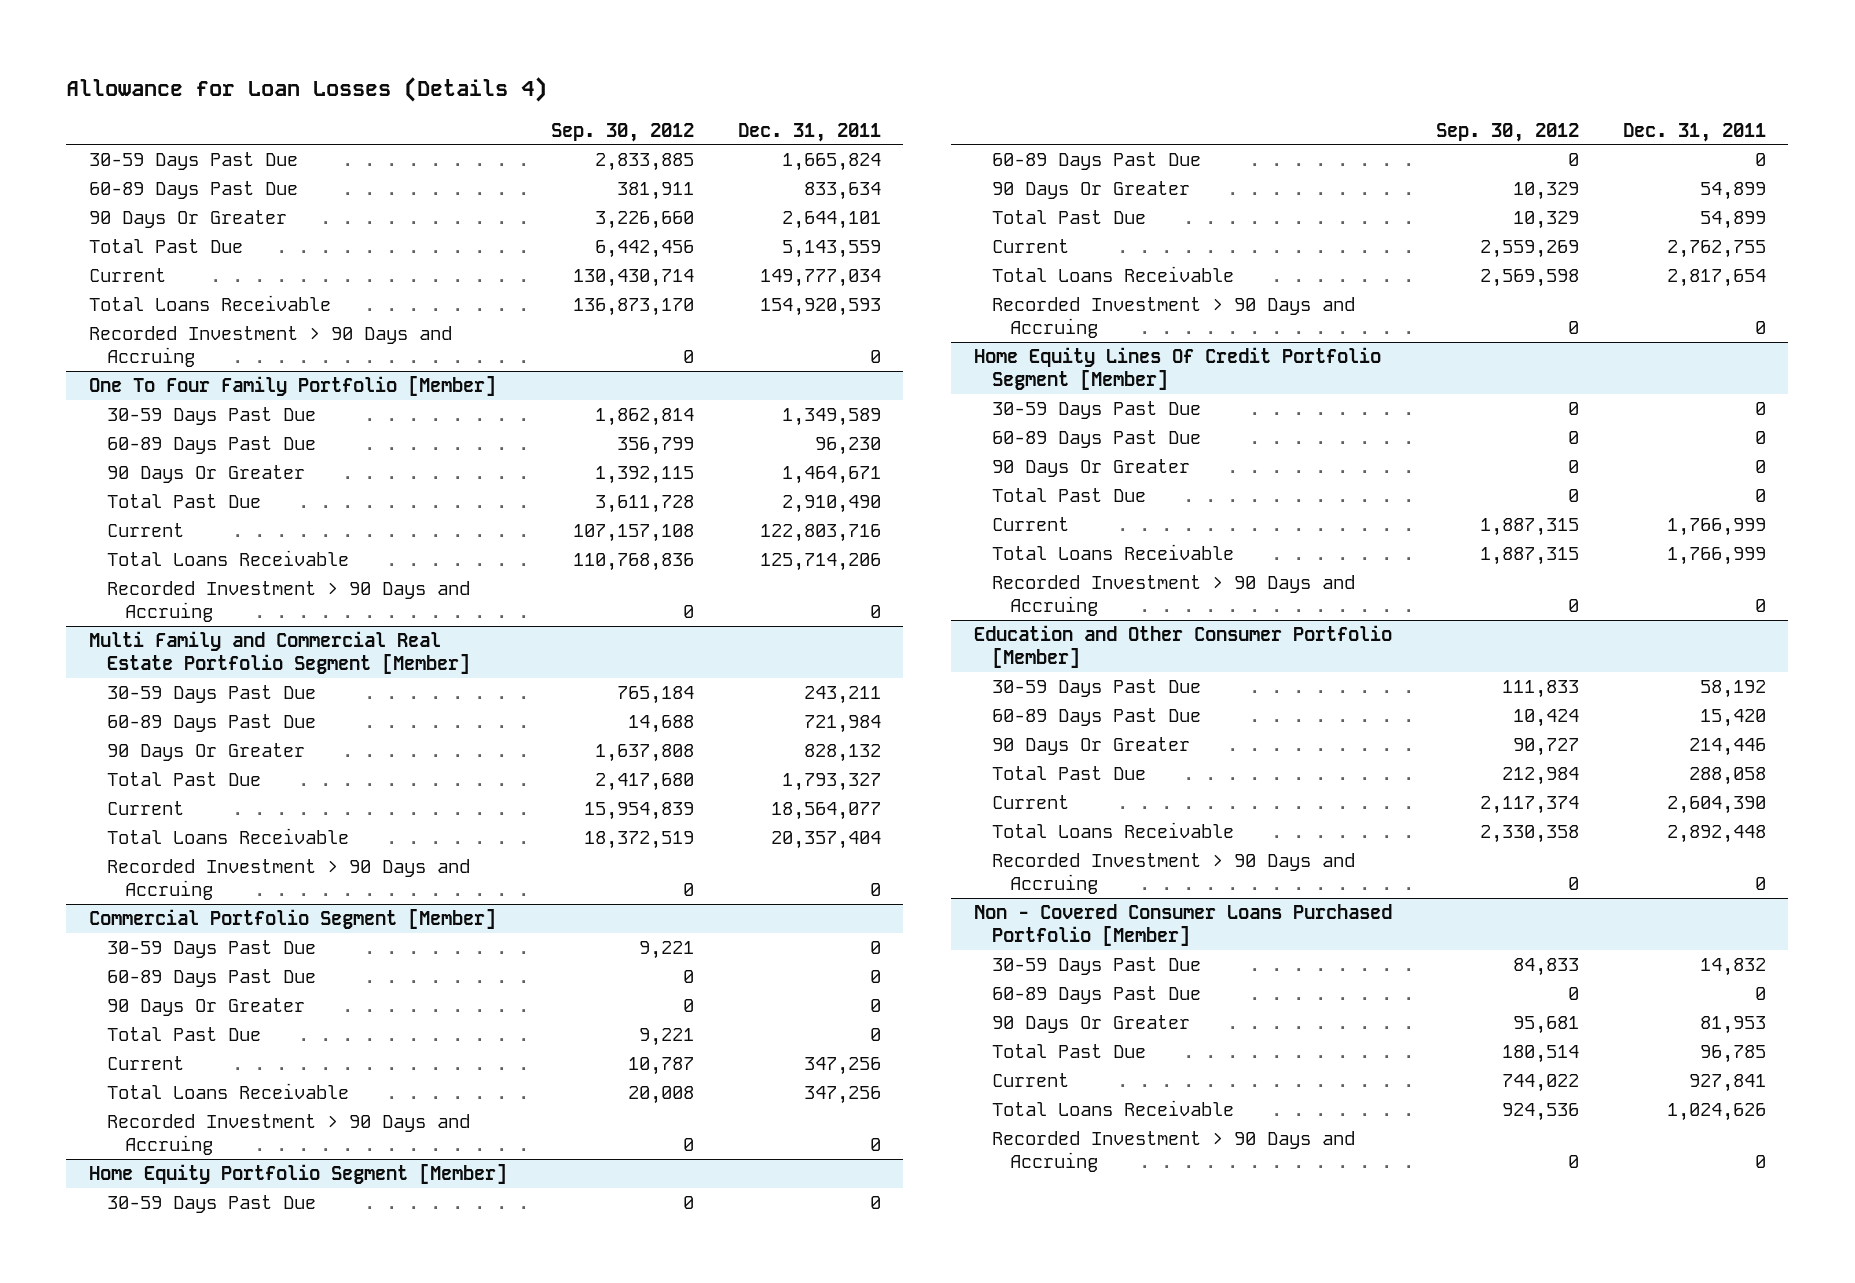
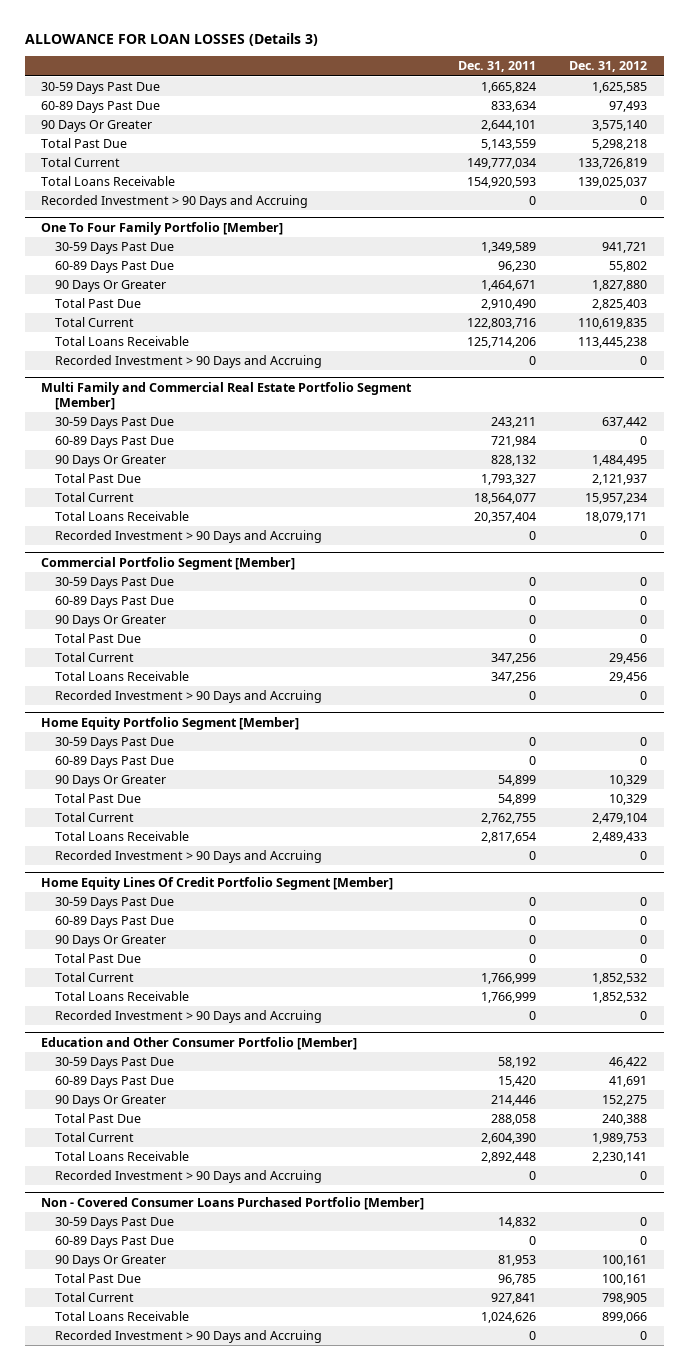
[66,77,548,103] Allowance for Loan Losses (Details 4) -> [24,32,318,46] ALLOWANCE FOR LOAN LOSSES (Details 3)
[550,122,694,142] Sep. 30, 2012 -> none
none -> [568,61,647,73] Dec. 31, 2012
[88,268,166,283] Current -> [41,157,121,168] Total Current
[106,523,184,538] Current -> [54,317,134,328] Total Current
[106,801,184,816] Current -> [54,492,134,503] Total Current
[106,1056,184,1071] Current -> [54,652,134,663] Total Current
[991,239,1069,254] Current -> [54,812,134,823] Total Current
[991,517,1069,532] Current -> [54,972,134,983] Total Current
[991,795,1069,810] Current -> [54,1132,134,1143] Total Current
[991,1073,1069,1088] Current -> [54,1292,134,1303] Total Current

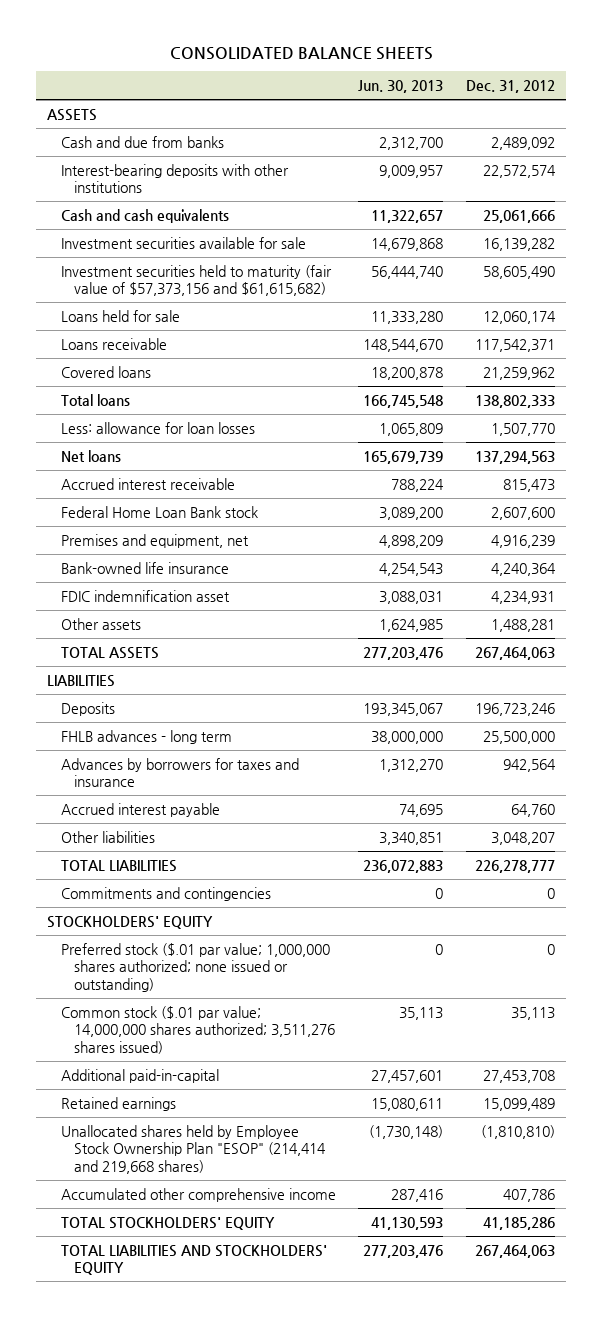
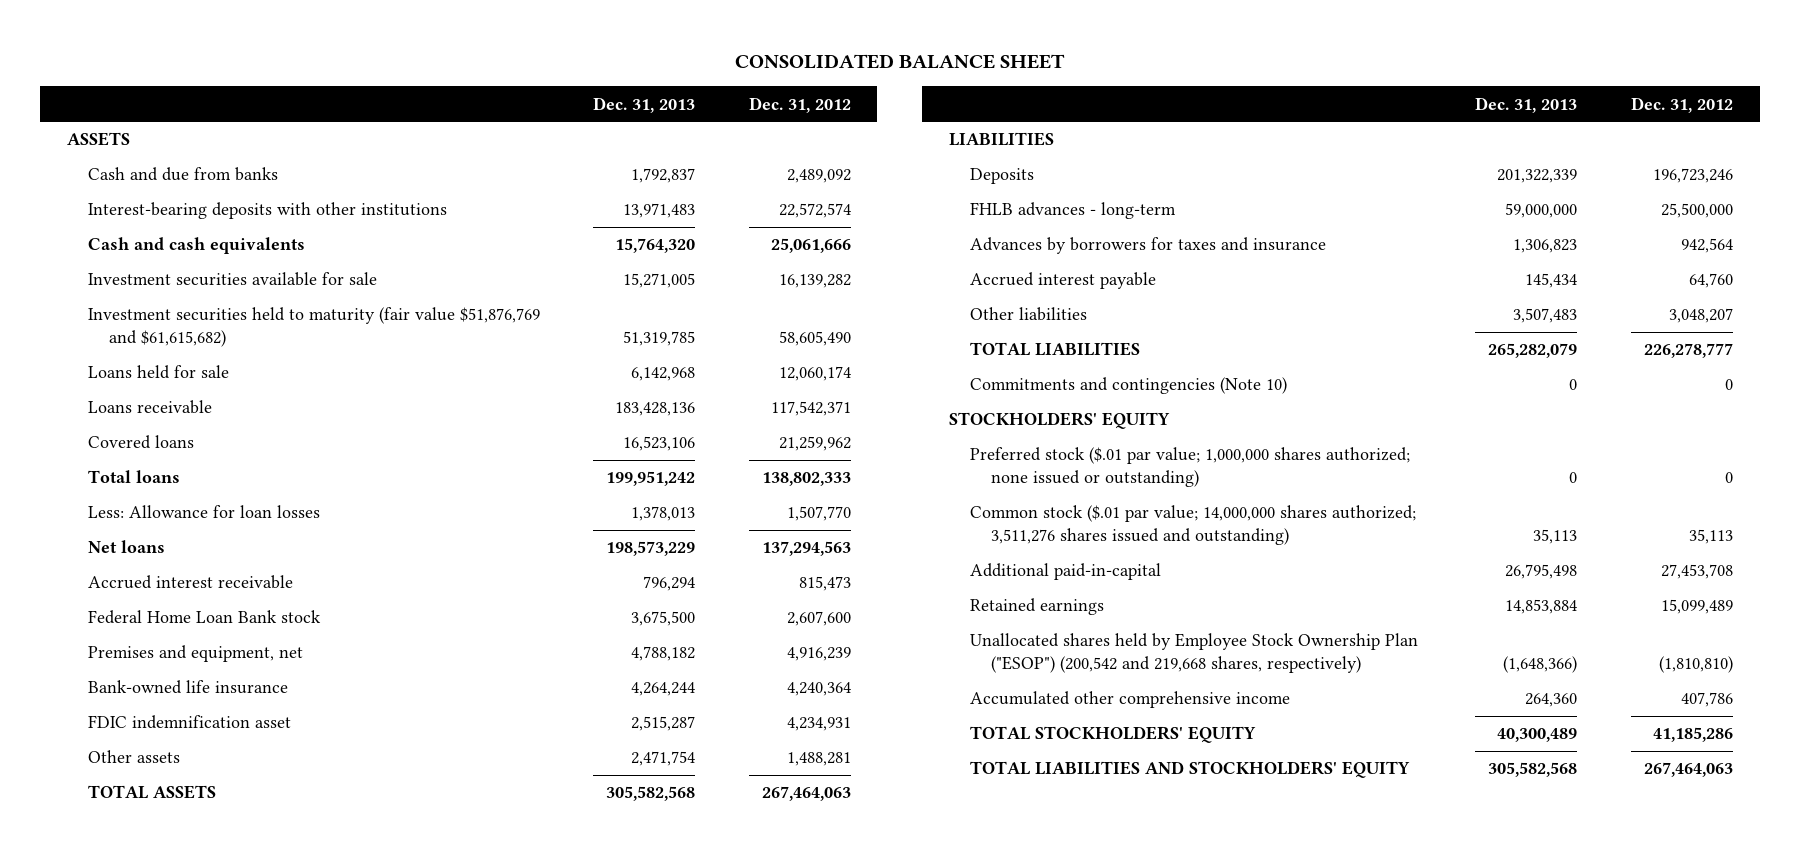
[170,46,434,60] CONSOLIDATED BALANCE SHEETS -> [734,54,1065,70] CONSOLIDATED BALANCE SHEET
[358,79,444,93] Jun. 30, 2013 -> none
none -> [593,96,696,113] Dec. 31, 2013
[60,264,332,297] Investment securities held to maturity (fair value of $57,373,156 and $61,615,682) -> [88,307,541,347] Investment securities held to maturity (fair value $51,876,769 and $61,615,682)
[60,421,255,434] Less: allowance for loan losses -> [88,505,321,519] Less: Allowance for loan losses
[60,729,232,744] FHLB advances - long term -> [970,202,1177,220] FHLB advances - long-term
[60,886,271,901] Commitments and contingencies -> [970,377,1288,395] Commitments and contingencies (Note 10)
[60,1005,336,1054] Common stock ($.01 par value; 14,000,000 shares authorized; 3,511,276 shares issued) -> [970,505,1417,545] Common stock ($.01 par value; 14,000,000 shares authorized; 3,511,276 shares issued and outstanding)
[60,1124,327,1174] Unallocated shares held by Employee Stock Ownership Plan "ESOP" (214,414 and 219,668 shares) -> [970,633,1419,673] Unallocated shares held by Employee Stock Ownership Plan ("ESOP") (200,542 and 219,668 shares, respectively)

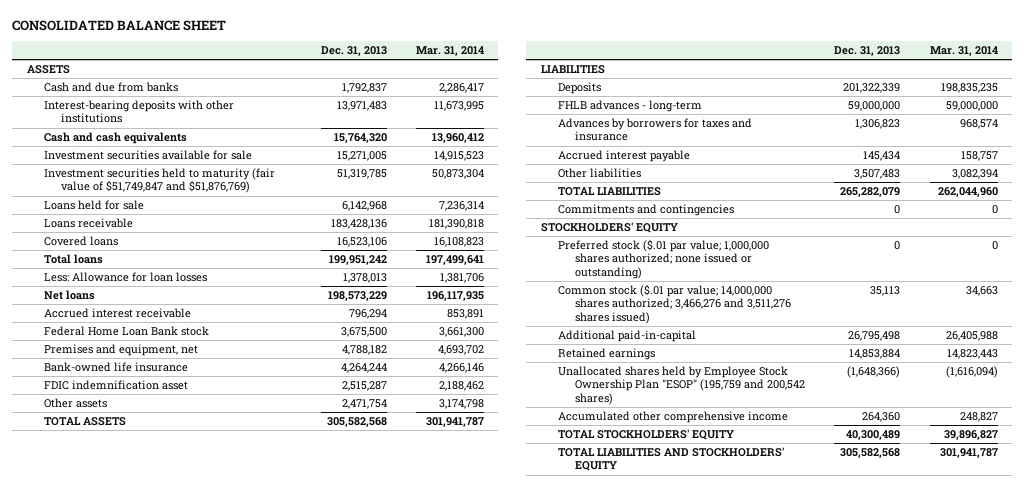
[748,96,851,113] Dec. 31, 2012 -> none
none -> [415,45,484,56] Mar. 31, 2014
[88,307,541,347] Investment securities held to maturity (fair value $51,876,769 and $61,615,682) -> [44,168,276,194] Investment securities held to maturity (fair value of $51,749,847 and $51,876,769)
[970,377,1288,395] Commitments and contingencies (Note 10) -> [558,204,735,217] Commitments and contingencies
[970,505,1417,545] Common stock ($.01 par value; 14,000,000 shares authorized; 3,511,276 shares issued and outstanding) -> [558,284,792,324] Common stock ($.01 par value; 14,000,000 shares authorized; 3,466,276 and 3,511,276 shares issued)
[970,633,1419,673] Unallocated shares held by Employee Stock Ownership Plan ("ESOP") (200,542 and 219,668 shares, respectively) -> [558,366,806,405] Unallocated shares held by Employee Stock Ownership Plan "ESOP" (195,759 and 200,542 shares)

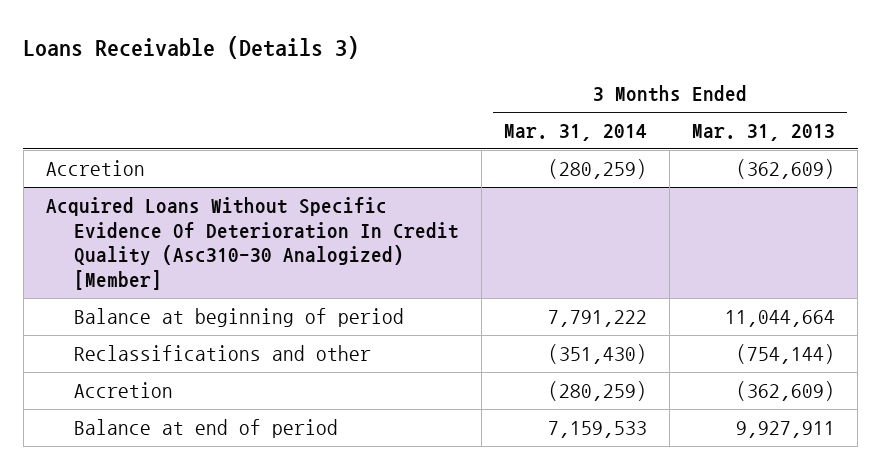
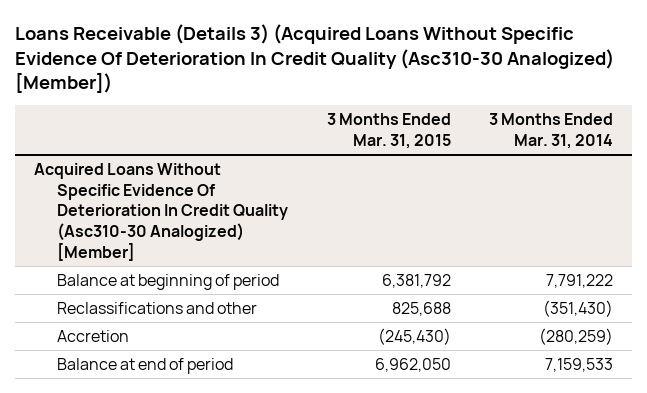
[23,36,360,60] Loans Receivable (Details 3) -> [14,23,614,94] Loans Receivable (Details 3) (Acquired Loans Without Specific Evidence Of Deterioration In Credit Quality (Asc310-30 Analogized) [Member])
[692,123,836,141] Mar. 31, 2013 -> none
none -> [326,113,451,149] 3 Months Ended Mar. 31, 2015
[45,159,145,176] Accretion -> none

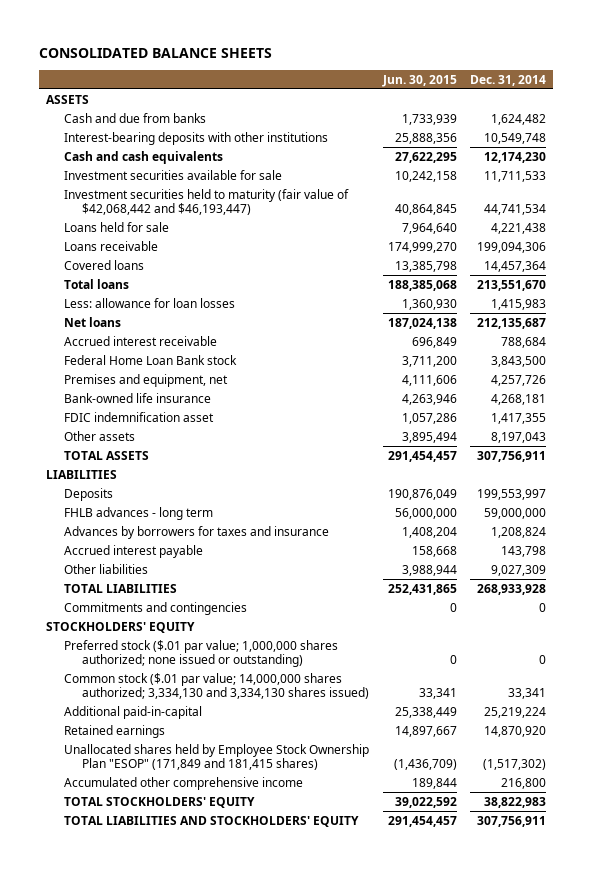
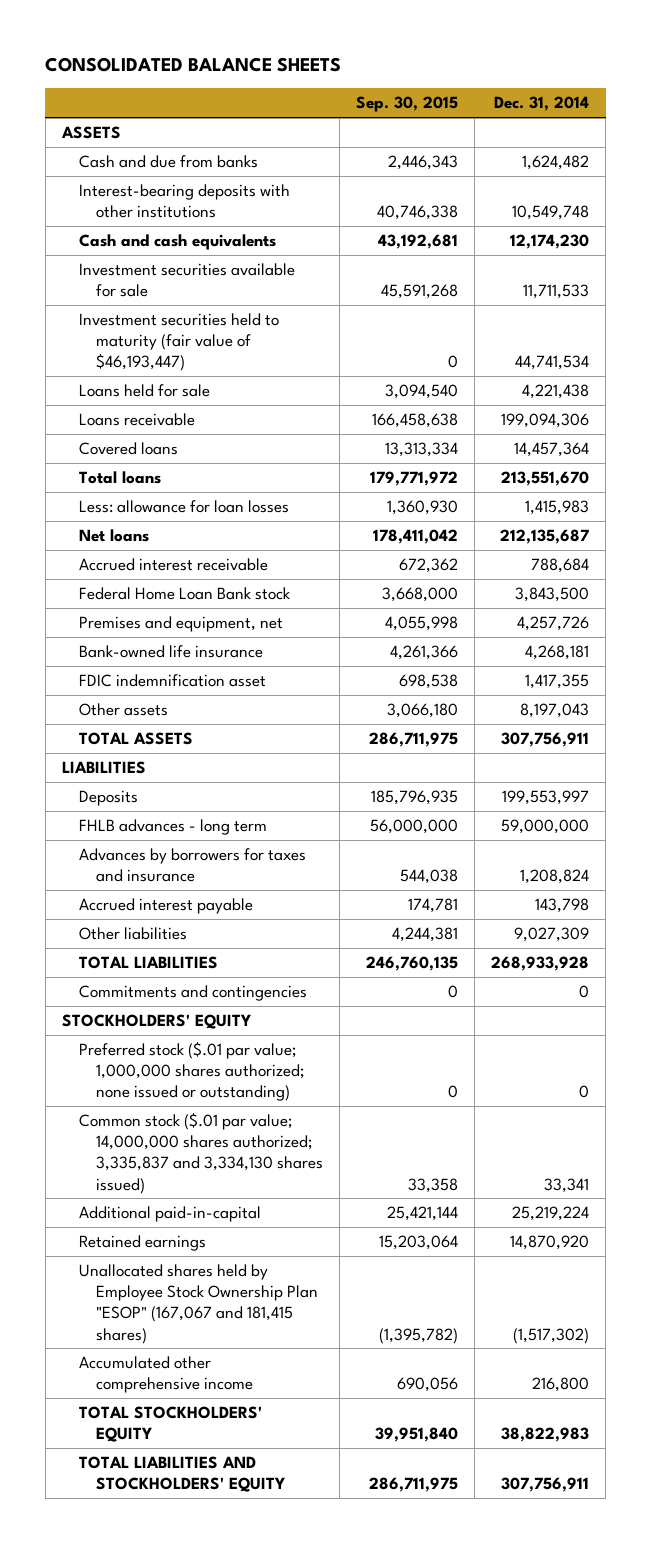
[381,74,457,87] Jun. 30, 2015 -> none
none -> [356,96,459,113] Sep. 30, 2015
[63,188,349,215] Investment securities held to maturity (fair value of $42,068,442 and $46,193,447) -> [78,313,279,372] Investment securities held to maturity (fair value of $46,193,447)
[63,672,369,699] Common stock ($.01 par value; 14,000,000 shares authorized; 3,334,130 and 3,334,130 shares issued) -> [78,1112,324,1194] Common stock ($.01 par value; 14,000,000 shares authorized; 3,335,837 and 3,334,130 shares issued)
[63,743,369,770] Unallocated shares held by Employee Stock Ownership Plan "ESOP" (171,849 and 181,415 shares) -> [78,1264,319,1344] Unallocated shares held by Employee Stock Ownership Plan "ESOP" (167,067 and 181,415 shares)

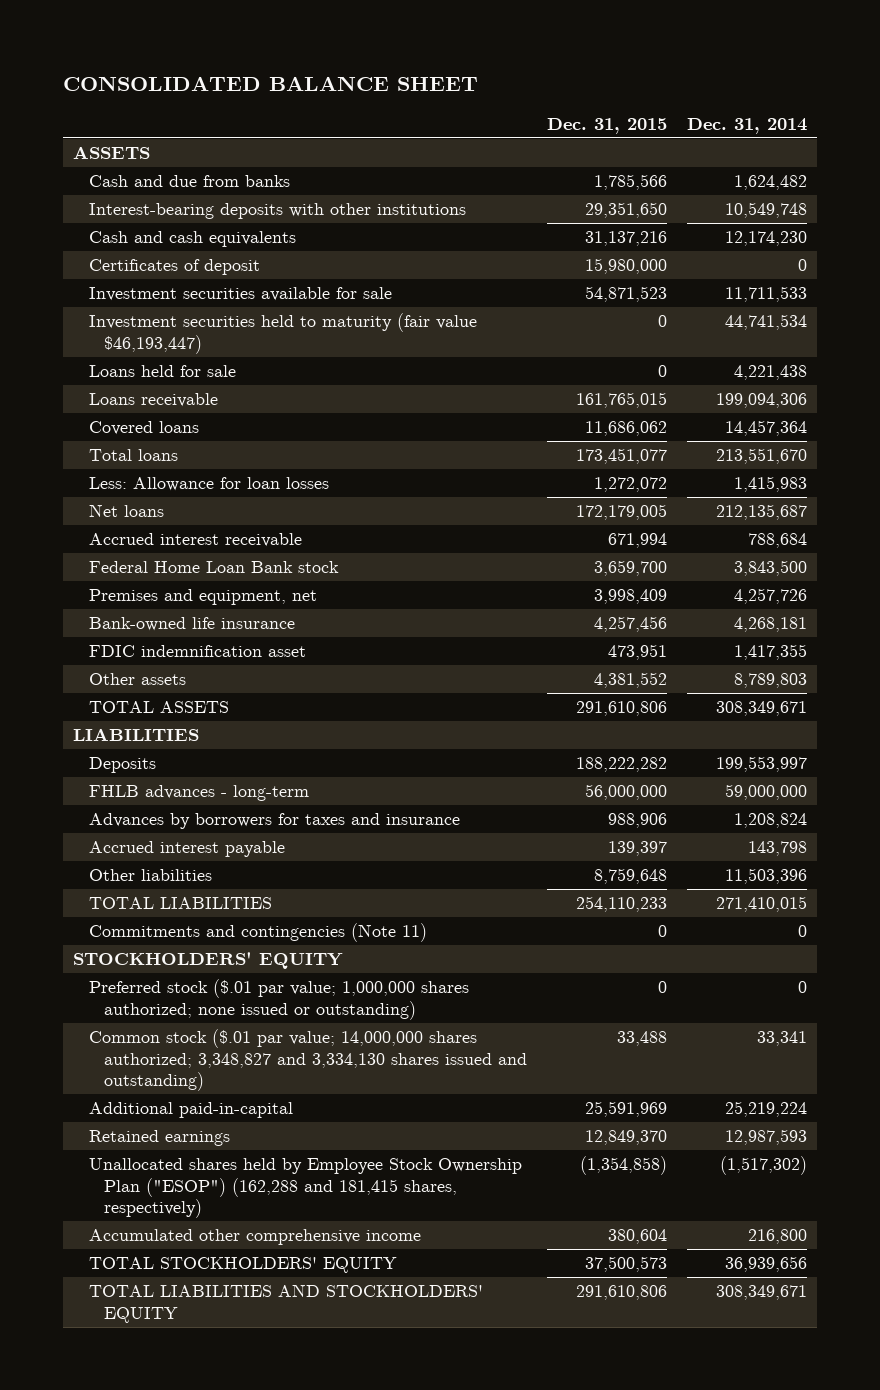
[45,57,342,73] CONSOLIDATED BALANCE SHEETS -> [62,76,478,92] CONSOLIDATED BALANCE SHEET
[356,96,459,113] Sep. 30, 2015 -> none
none -> [547,117,668,134] Dec. 31, 2015
none -> [88,259,260,276] Certificates of deposit
[78,313,279,372] Investment securities held to maturity (fair value of $46,193,447) -> [88,313,477,354] Investment securities held to maturity (fair value $46,193,447)
[78,500,289,514] Less: allowance for loan losses -> [88,477,329,492] Less: Allowance for loan losses
[520,703,590,719] 8,197,043 -> [734,673,808,689] 8,789,803
[501,732,590,748] 307,756,911 -> [716,701,808,717] 308,349,671
[78,819,267,836] FHLB advances - long term -> [88,785,309,802] FHLB advances - long-term
[514,927,590,943] 9,027,309 -> [725,868,808,885] 11,503,396
[491,956,590,972] 268,933,928 -> [716,896,808,913] 271,410,015
[78,985,307,1002] Commitments and contingencies -> [88,923,427,943] Commitments and contingencies (Note 11)
[78,1112,324,1194] Common stock ($.01 par value; 14,000,000 shares authorized; 3,335,837 and 3,334,130 shares issued) -> [88,1029,528,1092] Common stock ($.01 par value; 14,000,000 shares authorized; 3,348,827 and 3,334,130 shares issued and outstanding)
[510,1235,590,1251] 14,870,920 -> [725,1129,808,1146] 12,987,593
[78,1264,319,1344] Unallocated shares held by Employee Stock Ownership Plan "ESOP" (167,067 and 181,415 shares) -> [88,1158,522,1219] Unallocated shares held by Employee Stock Ownership Plan ("ESOP") (162,288 and 181,415 shares, respectively)
[501,1427,590,1443] 38,822,983 -> [725,1256,808,1273] 36,939,656
[501,1477,590,1493] 307,756,911 -> [716,1285,808,1301] 308,349,671

